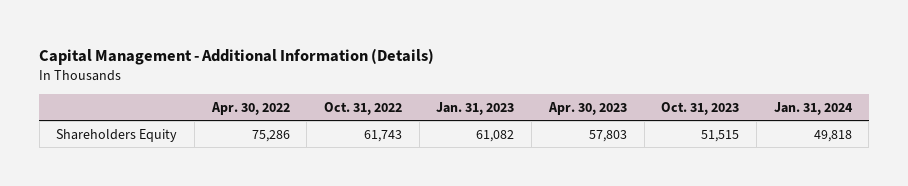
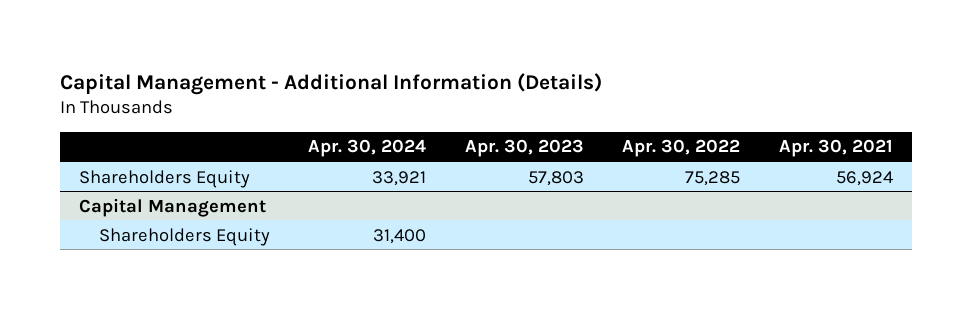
[324,101,403,115] Oct. 31, 2022 -> none
[436,101,515,115] Jan. 31, 2023 -> none
[661,101,740,115] Oct. 31, 2023 -> none
[773,101,853,115] Jan. 31, 2024 -> none
none -> [308,139,427,158] Apr. 30, 2024
none -> [778,139,893,158] Apr. 30, 2021
[251,129,290,142] 75,286 -> [685,170,741,186] 75,285
none -> [79,197,267,217] Capital Management
none -> [98,227,270,246] Shareholders Equity

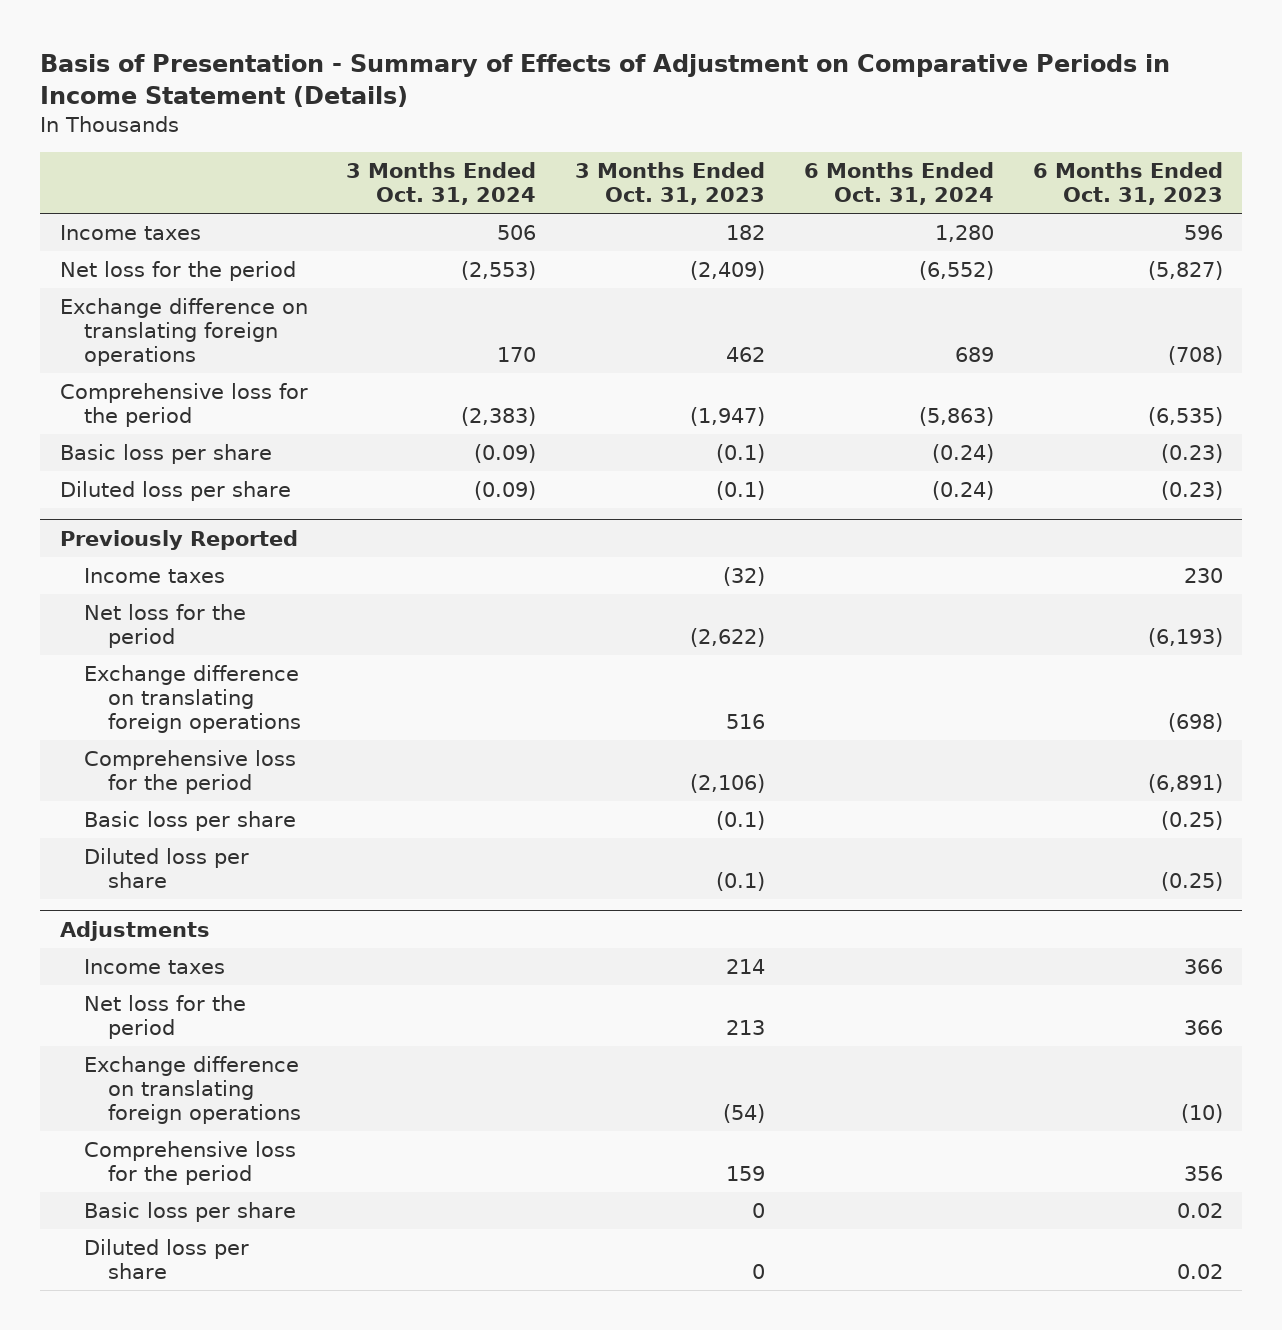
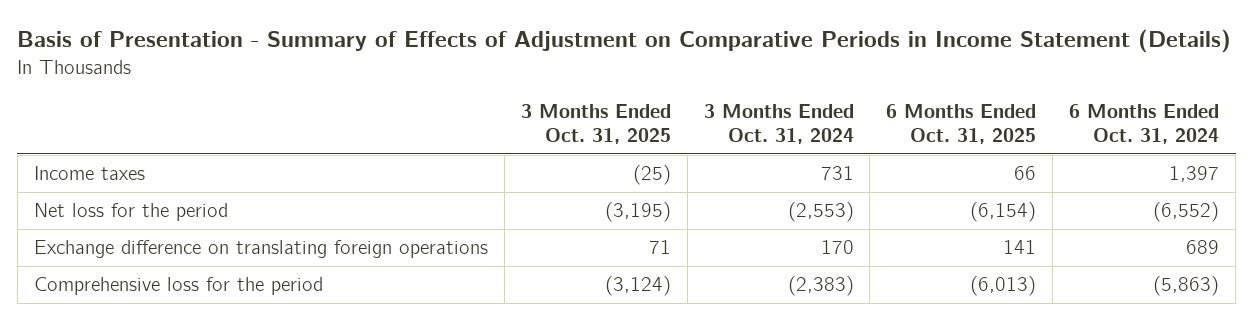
[575,162,766,206] 3 Months Ended Oct. 31, 2023 -> none
[1032,162,1223,206] 6 Months Ended Oct. 31, 2023 -> none
none -> [520,104,671,144] 3 Months Ended Oct. 31, 2025
none -> [886,104,1037,144] 6 Months Ended Oct. 31, 2025
[497,225,537,241] 506 -> [820,166,854,181] 731
[934,225,994,243] 1,280 -> [1169,166,1220,183] 1,397
[59,444,272,465] Basic loss per share -> none
[59,481,291,502] Diluted loss per share -> none
[59,530,298,551] Previously Reported -> none
[84,568,226,584] Income taxes -> none
[84,604,247,649] Net loss for the period -> none
[84,665,302,734] Exchange difference on translating foreign operations -> none
[84,750,297,795] Comprehensive loss for the period -> none
[84,811,297,832] Basic loss per share -> none
[84,848,250,889] Diluted loss per share -> none
[59,921,210,942] Adjustments -> none
[84,959,226,975] Income taxes -> none
[84,995,247,1040] Net loss for the period -> none
[84,1056,302,1125] Exchange difference on translating foreign operations -> none
[84,1141,297,1186] Comprehensive loss for the period -> none
[84,1202,297,1223] Basic loss per share -> none
[84,1239,250,1280] Diluted loss per share -> none

